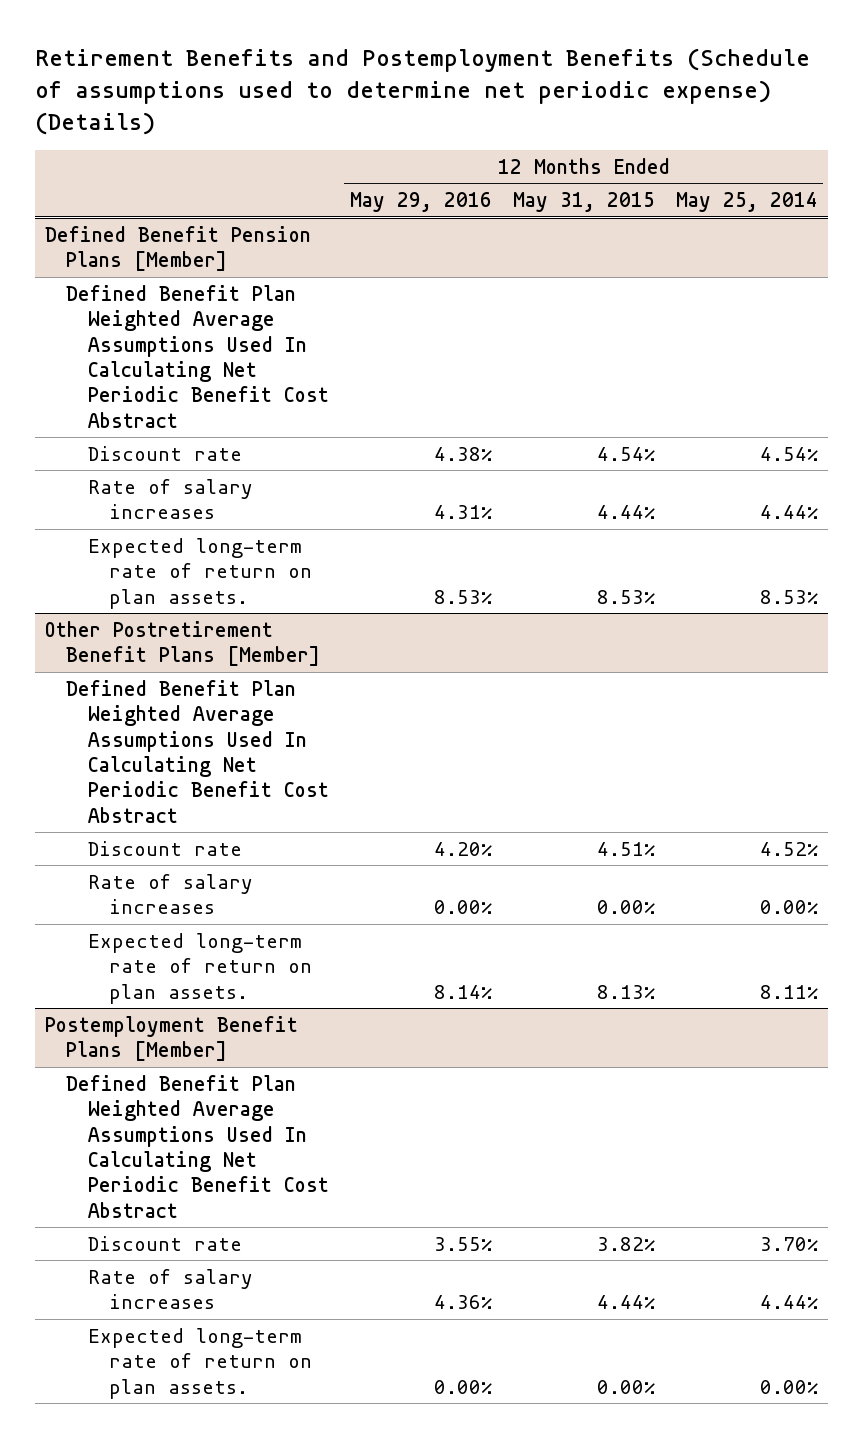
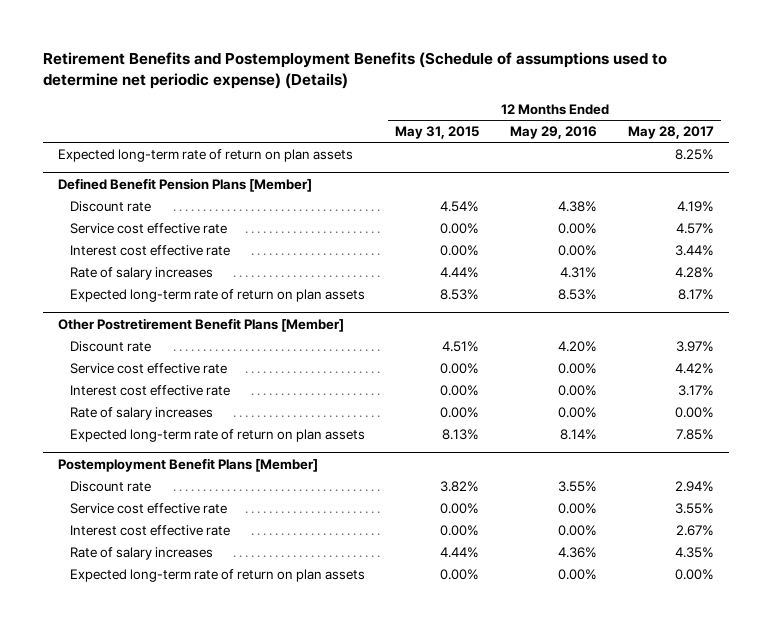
[675,192,818,213] May 25, 2014 -> none
none -> [627,125,714,139] May 28, 2017
none -> [58,148,354,162] Expected long-term rate of return on plan assets
[66,284,329,428] Defined Benefit Plan Weighted Average Assumptions Used In Calculating Net Periodic Benefit Cost Abstract -> none
none -> [69,222,227,234] Service cost effective rate
none -> [69,244,230,256] Interest cost effective rate
[87,537,312,609] Expected long-term rate of return on plan assets. -> [69,288,365,302] Expected long-term rate of return on plan assets
[66,679,329,823] Defined Benefit Plan Weighted Average Assumptions Used In Calculating Net Periodic Benefit Cost Abstract -> none
none -> [69,362,227,374] Service cost effective rate
none -> [69,384,230,396] Interest cost effective rate
[87,932,312,1004] Expected long-term rate of return on plan assets. -> [69,428,365,442] Expected long-term rate of return on plan assets
[66,1074,329,1218] Defined Benefit Plan Weighted Average Assumptions Used In Calculating Net Periodic Benefit Cost Abstract -> none
none -> [69,502,227,514] Service cost effective rate
none -> [69,524,230,536] Interest cost effective rate
[87,1327,312,1399] Expected long-term rate of return on plan assets. -> [69,568,365,582] Expected long-term rate of return on plan assets

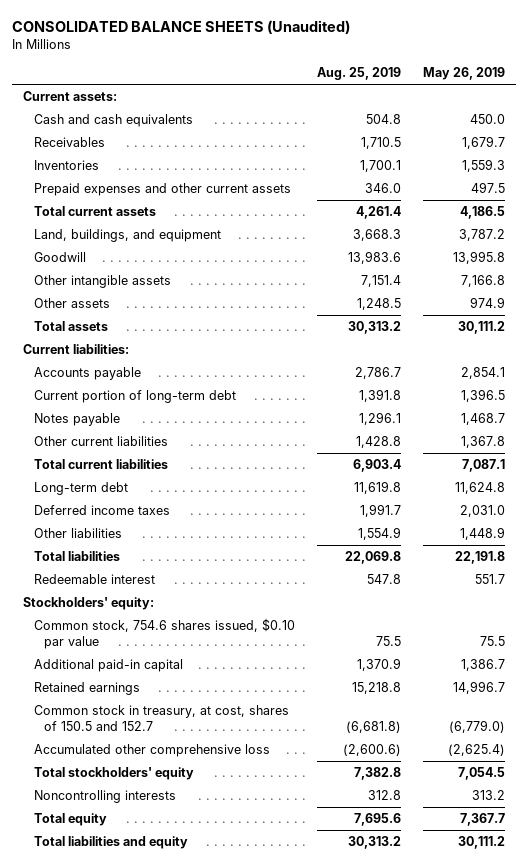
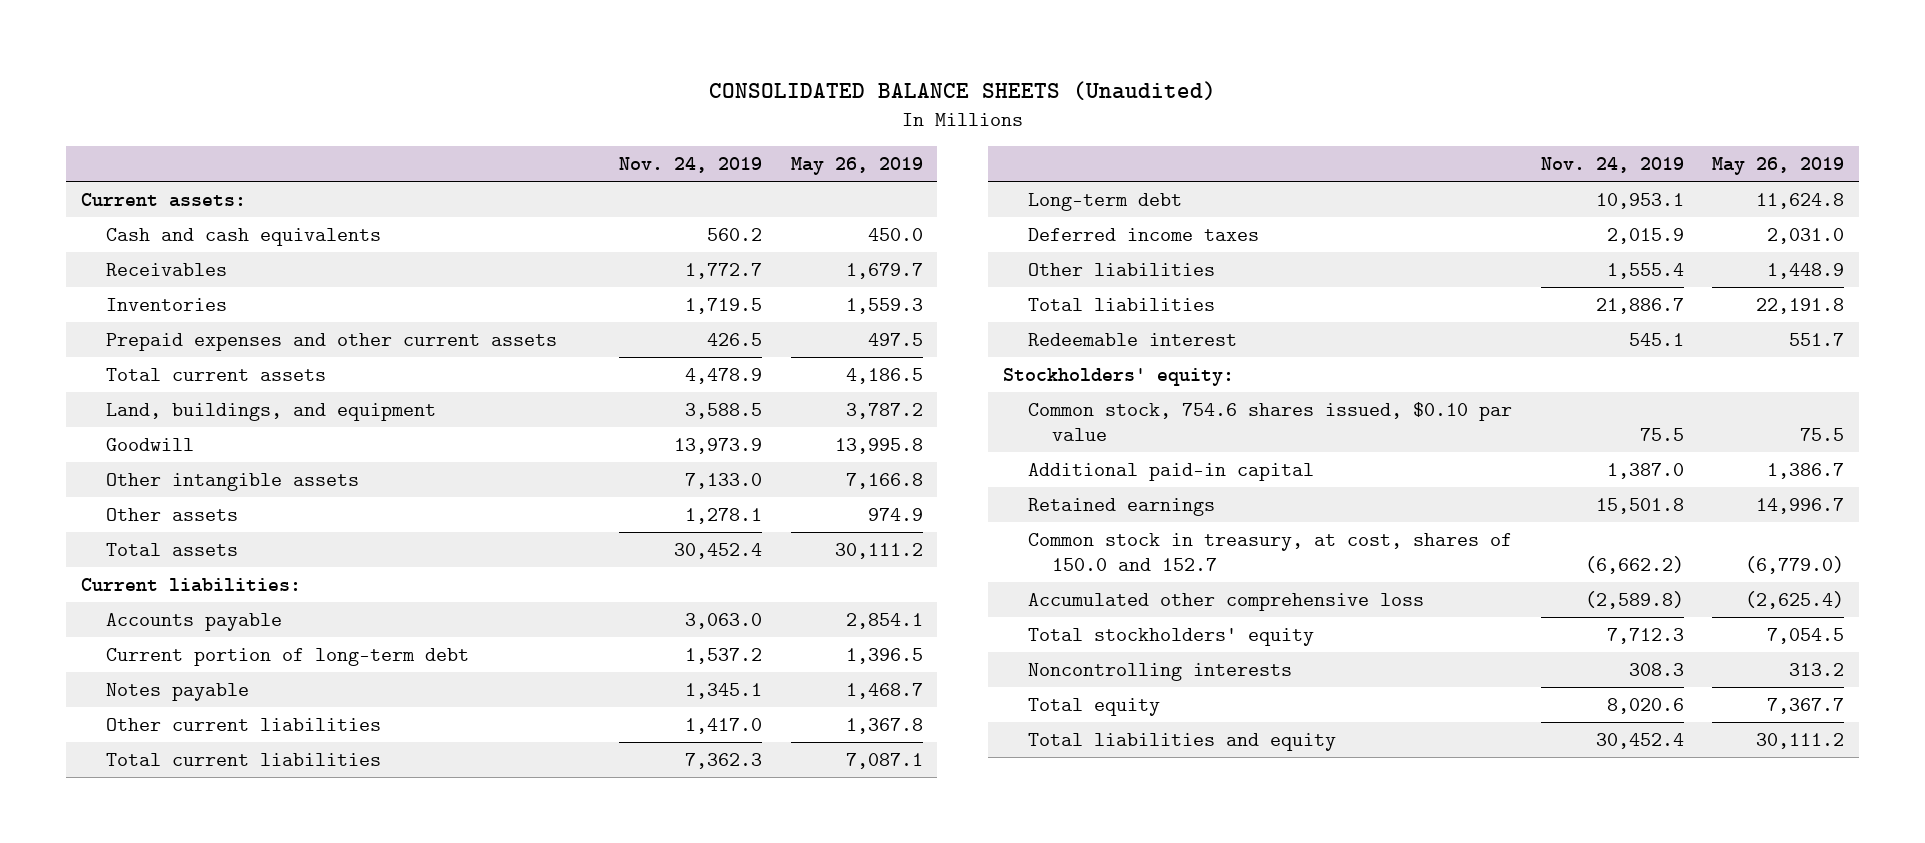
[316,67,401,81] Aug. 25, 2019 -> none
none -> [618,156,762,173] Nov. 24, 2019
[33,705,289,731] Common stock in treasury, at cost, shares of 150.5 and 152.7 -> [1027,532,1512,572] Common stock in treasury, at cost, shares of 150.0 and 152.7

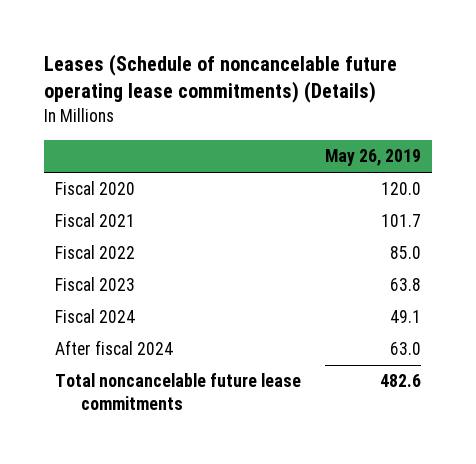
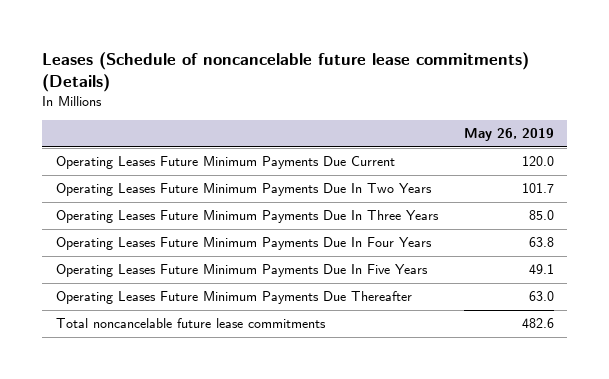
[43,54,397,104] Leases (Schedule of noncancelable future operating lease commitments) (Details) -> [42,51,530,92] Leases (Schedule of noncancelable future lease commitments) (Details)
[55,181,136,196] Fiscal 2020 -> [55,156,395,170] Operating Leases Future Minimum Payments Due Current
[55,213,136,228] Fiscal 2021 -> [55,183,432,197] Operating Leases Future Minimum Payments Due In Two Years
[55,245,136,260] Fiscal 2022 -> [55,210,439,224] Operating Leases Future Minimum Payments Due In Three Years
[55,277,136,292] Fiscal 2023 -> [55,237,432,251] Operating Leases Future Minimum Payments Due In Four Years
[55,309,136,324] Fiscal 2024 -> [55,264,428,278] Operating Leases Future Minimum Payments Due In Five Years
[55,340,174,356] After fiscal 2024 -> [55,291,412,305] Operating Leases Future Minimum Payments Due Thereafter

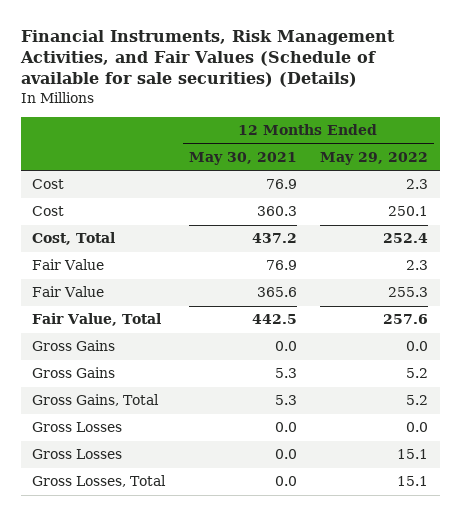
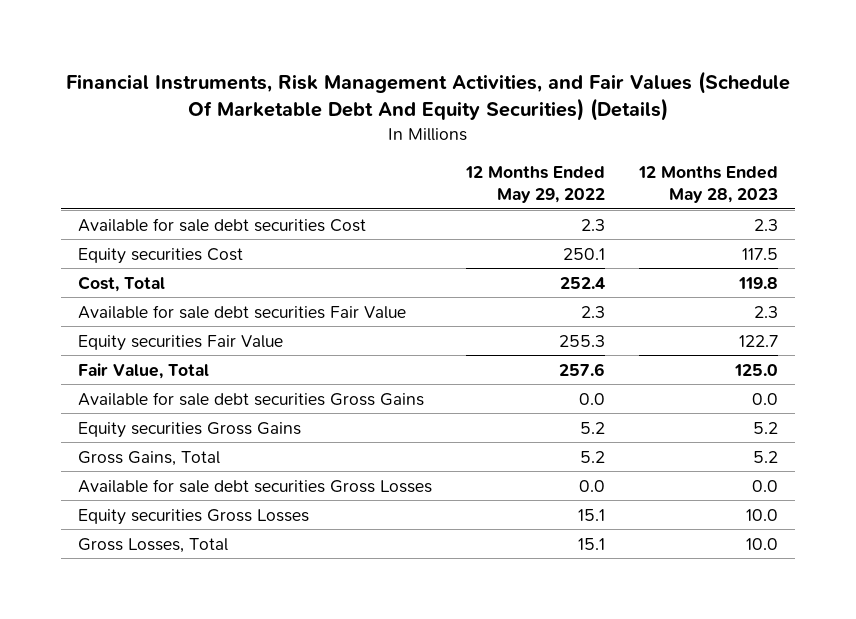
[19,29,395,88] Financial Instruments, Risk Management Activities, and Fair Values (Schedule of available for sale securities) (Details) -> [66,70,791,121] Financial Instruments, Risk Management Activities, and Fair Values (Schedule Of Marketable Debt And Equity Securities) (Details)
[188,151,297,165] May 30, 2021 -> none
none -> [637,165,778,204] 12 Months Ended May 28, 2023
[32,179,65,190] Cost -> [78,217,367,232] Available for sale debt securities Cost
[32,206,65,217] Cost -> [78,247,244,264] Equity securities Cost
[32,259,105,271] Fair Value -> [78,304,407,319] Available for sale debt securities Fair Value
[32,286,105,298] Fair Value -> [78,334,284,351] Equity securities Fair Value
[32,340,116,352] Gross Gains -> [78,391,425,406] Available for sale debt securities Gross Gains
[32,367,116,379] Gross Gains -> [78,421,302,438] Equity securities Gross Gains
[32,422,123,433] Gross Losses -> [78,478,433,493] Available for sale debt securities Gross Losses
[32,449,123,460] Gross Losses -> [78,508,310,525] Equity securities Gross Losses

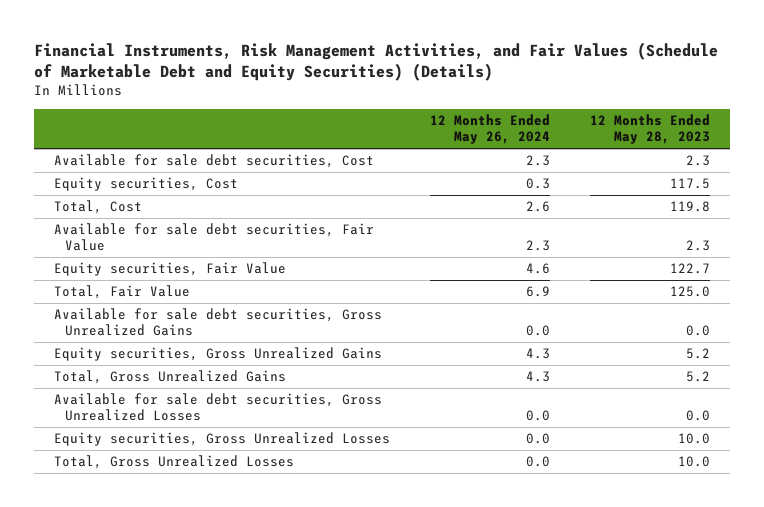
[66,70,791,121] Financial Instruments, Risk Management Activities, and Fair Values (Schedule Of Marketable Debt And Equity Securities) (Details) -> [34,41,719,81] Financial Instruments, Risk Management Activities, and Fair Values (Schedule of Marketable Debt and Equity Securities) (Details)
[465,165,606,204] 12 Months Ended May 29, 2022 -> none
none -> [430,114,551,145] 12 Months Ended May 26, 2024
[78,217,367,232] Available for sale debt securities Cost -> [54,154,375,169] Available for sale debt securities, Cost
[78,247,244,264] Equity securities Cost -> [54,177,239,192] Equity securities, Cost
[78,275,166,292] Cost, Total -> [54,200,143,215] Total, Cost
[78,304,407,319] Available for sale debt securities Fair Value -> [54,223,375,252] Available for sale debt securities, Fair Value
[78,334,284,351] Equity securities Fair Value -> [54,262,287,277] Equity securities, Fair Value
[78,362,210,379] Fair Value, Total -> [54,285,191,300] Total, Fair Value
[78,391,425,406] Available for sale debt securities Gross Gains -> [54,308,383,337] Available for sale debt securities, Gross Unrealized Gains
[78,421,302,438] Equity securities Gross Gains -> [54,347,383,362] Equity securities, Gross Unrealized Gains
[78,450,221,466] Gross Gains, Total -> [54,370,287,385] Total, Gross Unrealized Gains
[78,478,433,493] Available for sale debt securities Gross Losses -> [54,393,383,422] Available for sale debt securities, Gross Unrealized Losses
[78,508,310,525] Equity securities Gross Losses -> [54,432,391,447] Equity securities, Gross Unrealized Losses
[78,537,229,553] Gross Losses, Total -> [54,455,295,470] Total, Gross Unrealized Losses

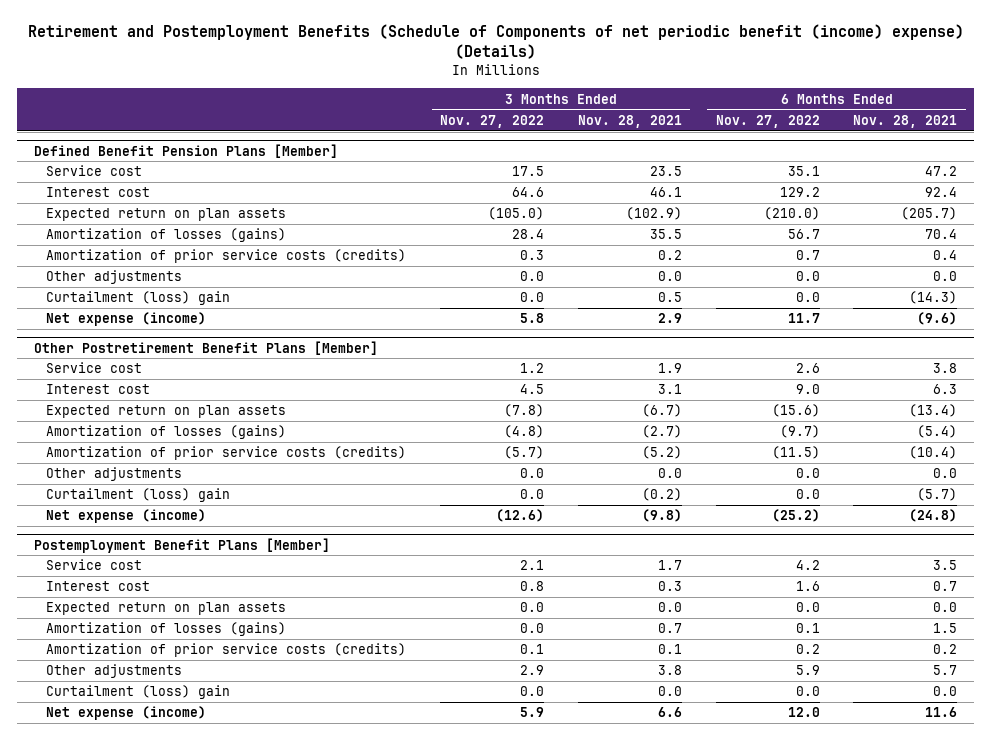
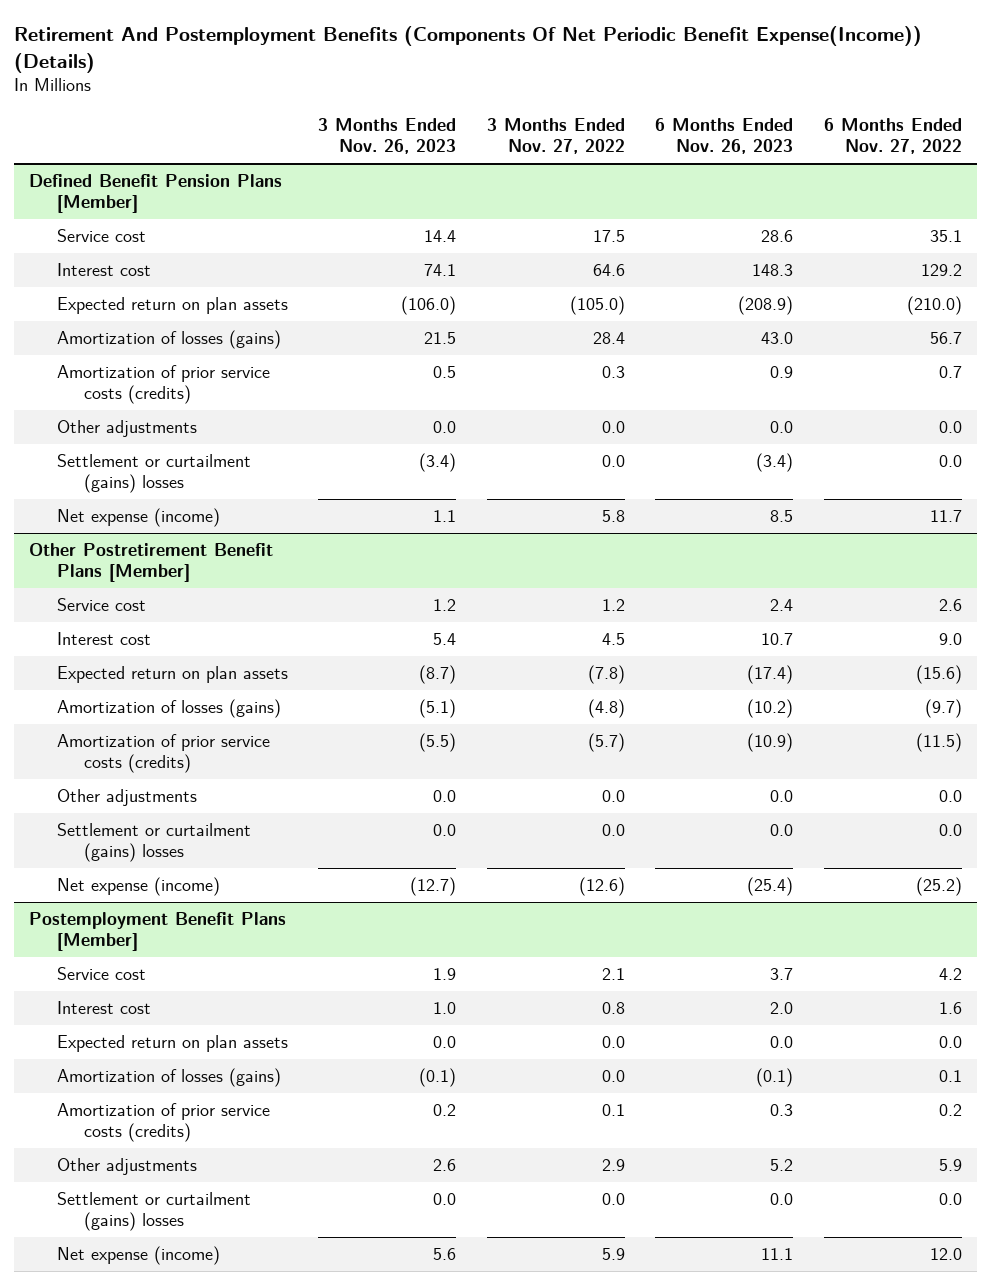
[27,23,964,60] Retirement and Postemployment Benefits (Schedule of Components of net periodic benefit (income) expense) (Details) -> [14,25,923,73] Retirement And Postemployment Benefits (Components Of Net Periodic Benefit Expense(Income)) (Details)
[577,114,682,128] Nov. 28, 2021 -> none
[853,114,958,128] Nov. 28, 2021 -> none
none -> [318,118,457,155] 3 Months Ended Nov. 26, 2023
none -> [655,118,794,155] 6 Months Ended Nov. 26, 2023
[46,291,231,306] Curtailment (loss) gain -> [56,453,251,493] Settlement or curtailment (gains) losses
[46,488,231,503] Curtailment (loss) gain -> [56,822,251,862] Settlement or curtailment (gains) losses
[46,685,231,700] Curtailment (loss) gain -> [56,1191,251,1231] Settlement or curtailment (gains) losses

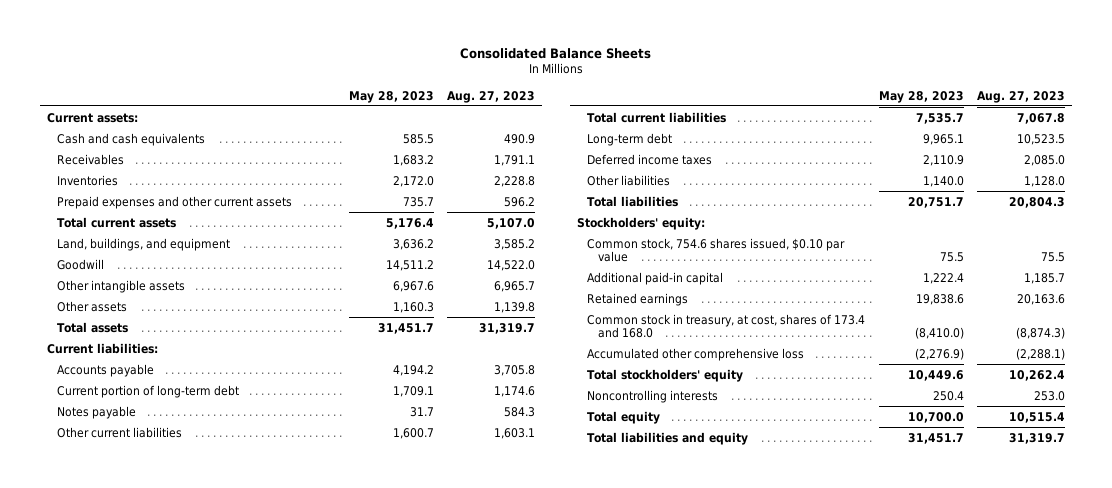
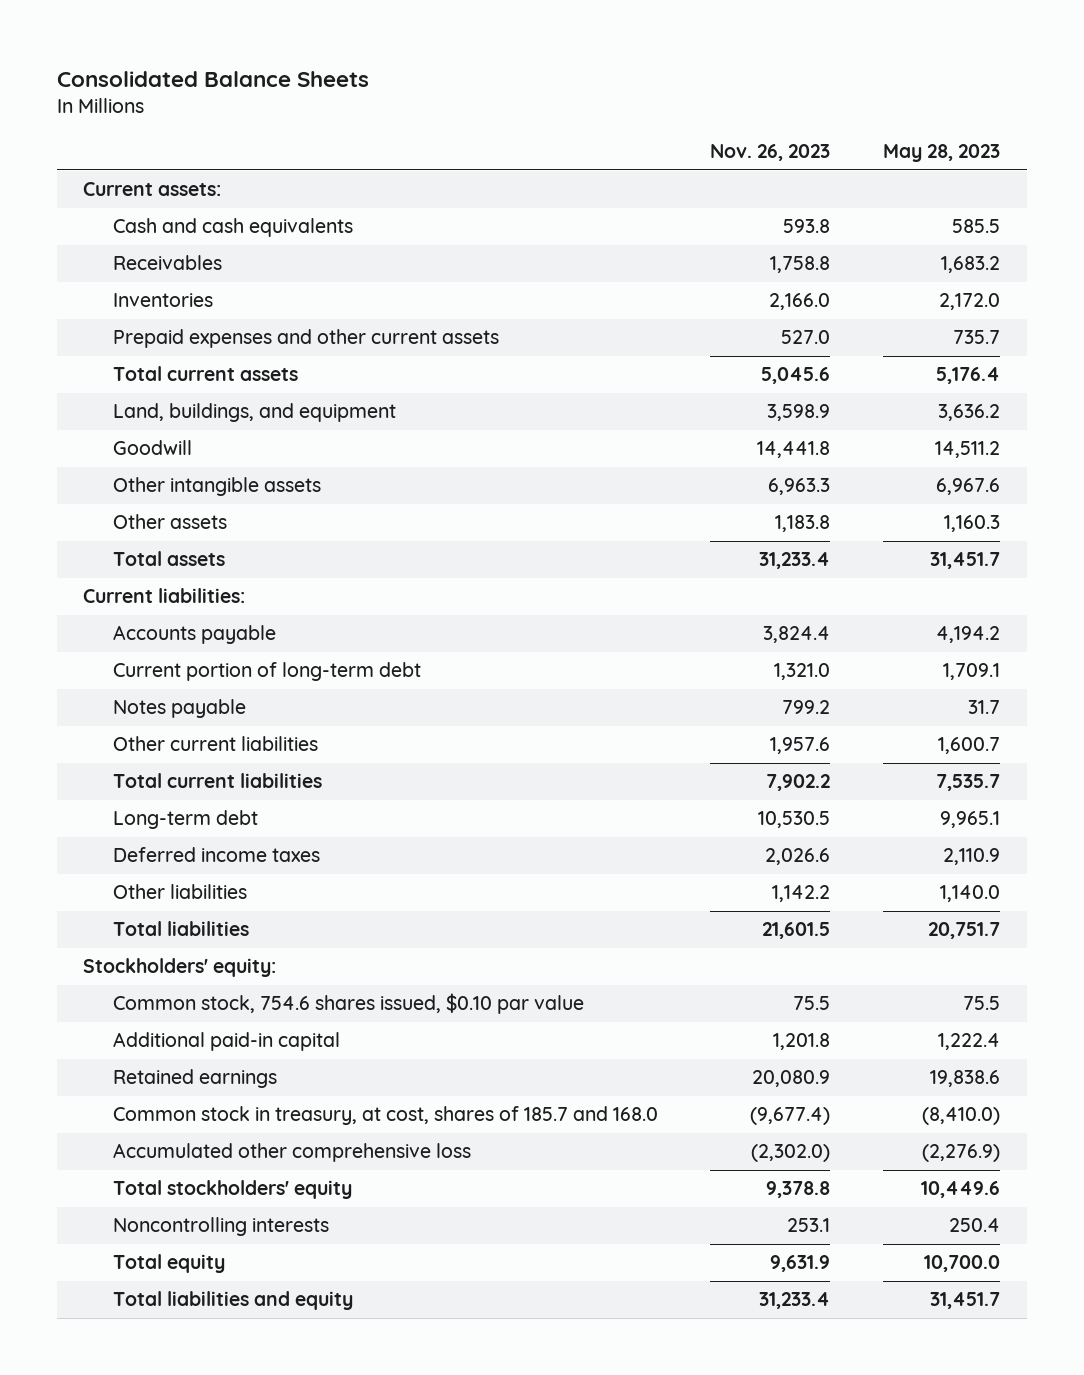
[446,90,535,103] Aug. 27, 2023 -> none
none -> [710,144,831,162] Nov. 26, 2023
[587,313,866,339] Common stock in treasury, at cost, shares of 173.4 and 168.0 -> [112,1106,658,1126] Common stock in treasury, at cost, shares of 185.7 and 168.0

